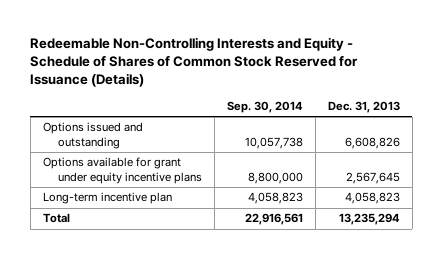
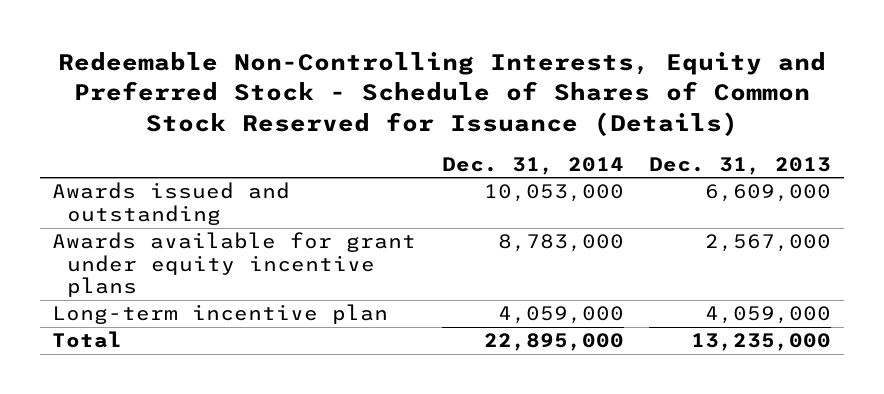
[30,37,359,88] Redeemable Non-Controlling Interests and Equity - Schedule of Shares of Common Stock Reserved for Issuance (Details) -> [57,51,826,136] Redeemable Non-Controlling Interests, Equity and Preferred Stock - Schedule of Shares of Common Stock Reserved for Issuance (Details)
[227,101,304,114] Sep. 30, 2014 -> none
none -> [441,156,624,175] Dec. 31, 2014
[42,122,143,149] Options issued and outstanding -> [52,182,291,225] Awards issued and outstanding
[345,136,401,149] 6,608,826 -> [705,184,832,203] 6,609,000
[42,157,203,184] Options available for grant under equity incentive plans -> [52,232,417,298] Awards available for grant under equity incentive plans
[346,171,401,184] 2,567,645 -> [705,234,832,253] 2,567,000
[345,192,401,205] 4,058,823 -> [705,306,832,325] 4,059,000
[339,213,401,226] 13,235,294 -> [691,333,832,352] 13,235,000

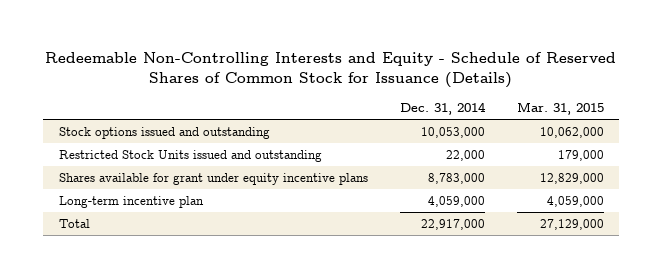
[57,51,826,136] Redeemable Non-Controlling Interests, Equity and Preferred Stock - Schedule of Shares of Common Stock Reserved for Issuance (Details) -> [45,52,617,89] Redeemable Non-Controlling Interests and Equity - Schedule of Reserved Shares of Common Stock for Issuance (Details)
[649,156,832,175] Dec. 31, 2013 -> none
none -> [516,102,604,116] Mar. 31, 2015
[52,182,291,225] Awards issued and outstanding -> [59,126,271,139] Stock options issued and outstanding
none -> [59,149,323,162] Restricted Stock Units issued and outstanding
[52,232,417,298] Awards available for grant under equity incentive plans -> [59,172,369,185] Shares available for grant under equity incentive plans
[483,333,624,352] 22,895,000 -> [420,218,485,230] 22,917,000

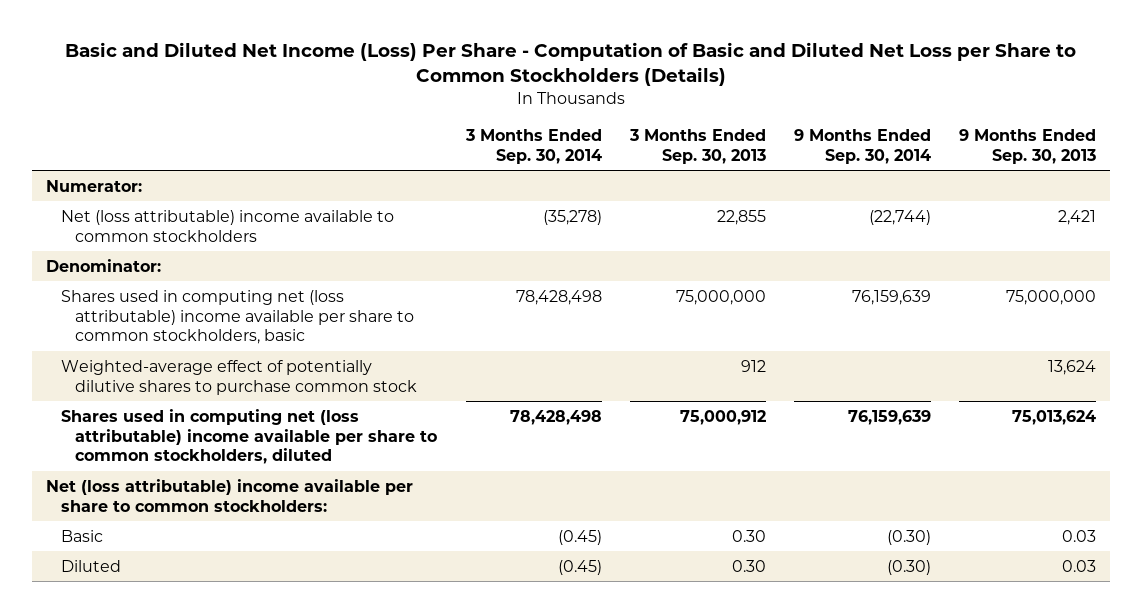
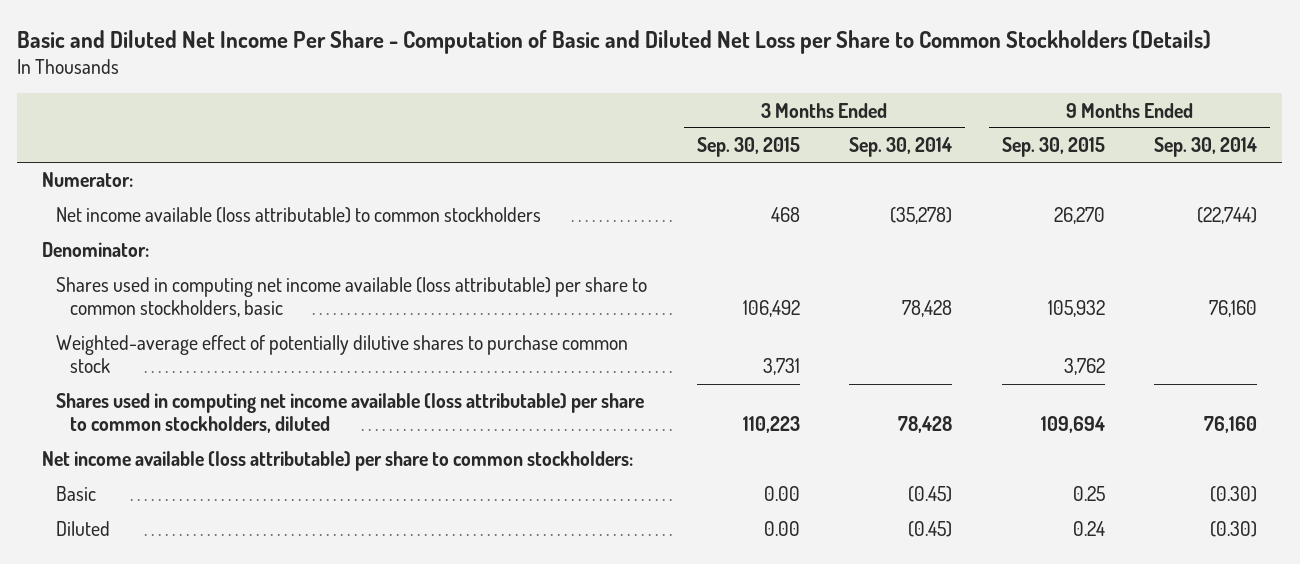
[64,41,1076,87] Basic and Diluted Net Income (Loss) Per Share - Computation of Basic and Diluted Net Loss per Share to Common Stockholders (Details) -> [17,29,1212,54] Basic and Diluted Net Income Per Share - Computation of Basic and Diluted Net Loss per Share to Common Stockholders (Details)
[628,129,766,164] 3 Months Ended Sep. 30, 2013 -> none
[959,129,1097,164] 9 Months Ended Sep. 30, 2013 -> none
none -> [696,137,800,158] Sep. 30, 2015
none -> [1001,137,1105,158] Sep. 30, 2015
[60,209,394,242] Net (loss attributable) income available to common stockholders -> [55,207,541,224] Net income available (loss attributable) to common stockholders
[60,289,415,345] Shares used in computing net (loss attributable) income available per share to common stockholders, basic -> [55,277,647,318] Shares used in computing net income available (loss attributable) per share to common stockholders, basic
[515,289,602,305] 78,428,498 -> [902,300,953,318] 78,428
[851,289,931,305] 76,159,639 -> [1209,300,1258,318] 76,160
[60,408,438,465] Shares used in computing net (loss attributable) income available per share to common stockholders, diluted -> [55,393,644,434] Shares used in computing net income available (loss attributable) per share to common stockholders, diluted
[509,409,602,425] 78,428,498 -> [898,416,953,434] 78,428
[847,409,931,425] 76,159,639 -> [1204,416,1258,434] 76,160
[45,478,413,512] Net (loss attributable) income available per share to common stockholders: -> [42,451,634,472] Net income available (loss attributable) per share to common stockholders:

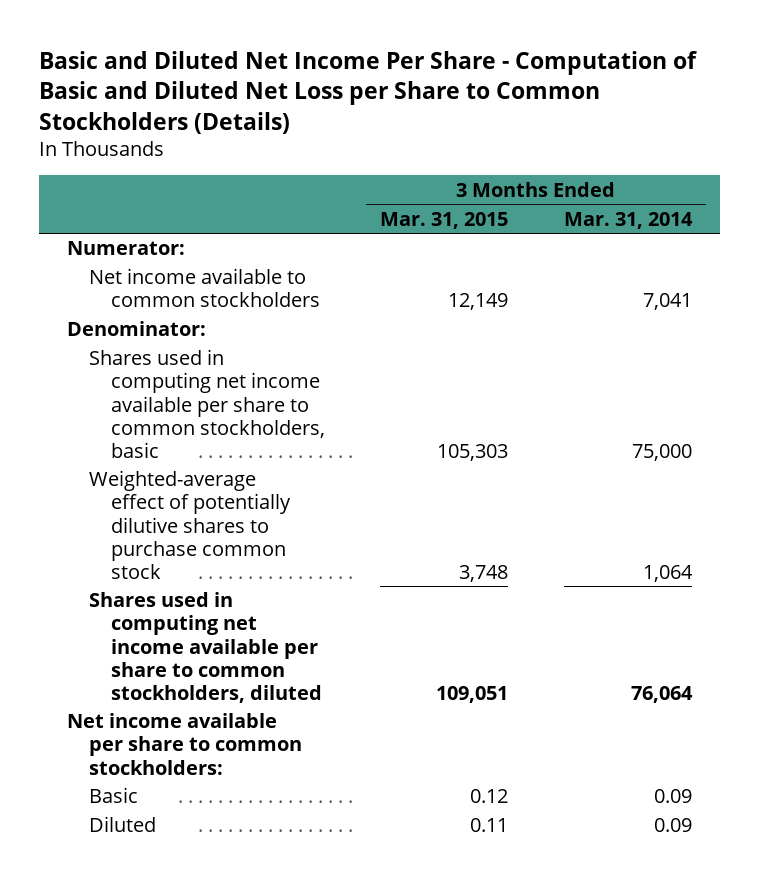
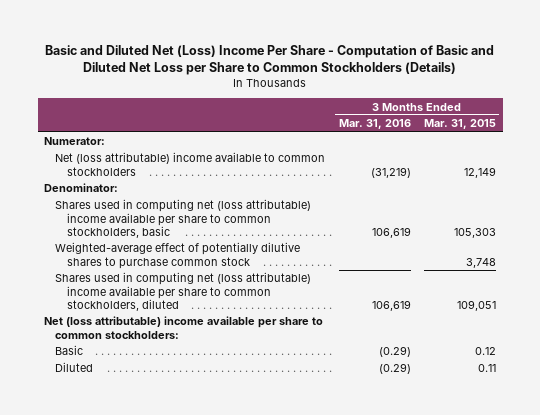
[38,51,697,134] Basic and Diluted Net Income Per Share - Computation of Basic and Diluted Net Loss per Share to Common Stockholders (Details) -> [45,44,495,76] Basic and Diluted Net (Loss) Income Per Share - Computation of Basic and Diluted Net Loss per Share to Common Stockholders (Details)
[564,211,694,229] Mar. 31, 2014 -> none
none -> [338,119,411,130] Mar. 31, 2016
[88,268,320,308] Net income available to common stockholders -> [55,152,326,176] Net (loss attributable) income available to common stockholders
[88,349,325,458] Shares used in computing net income available per share to common stockholders, basic -> [55,199,312,238] Shares used in computing net (loss attributable) income available per share to common stockholders, basic
[88,592,322,703] Shares used in computing net income available per share to common stockholders, diluted -> [55,272,312,311] Shares used in computing net (loss attributable) income available per share to common stockholders, diluted
[66,713,302,775] Net income available per share to common stockholders: -> [44,316,324,339] Net (loss attributable) income available per share to common stockholders:

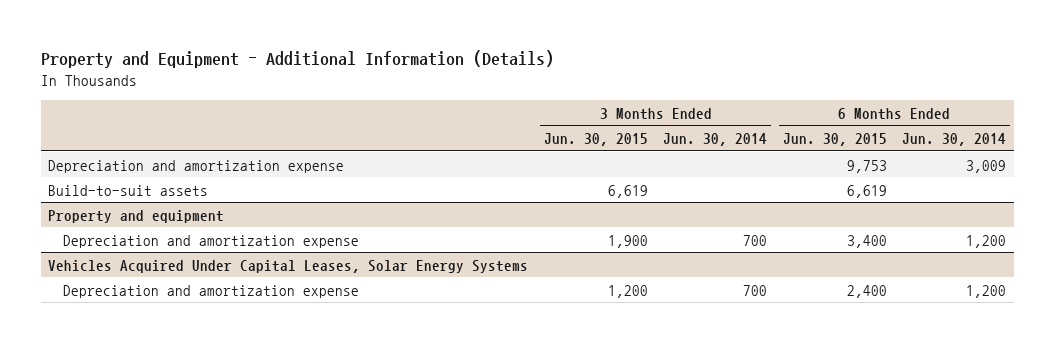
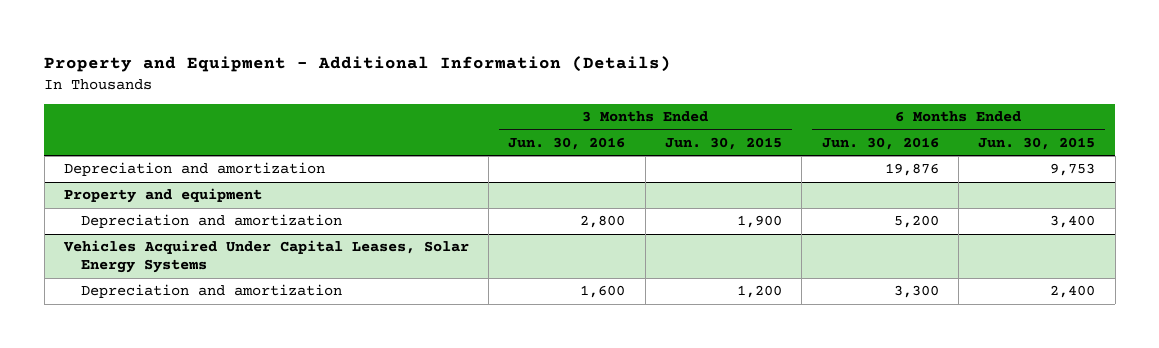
[663,133,768,147] Jun. 30, 2014 -> none
[902,133,1007,147] Jun. 30, 2014 -> none
none -> [508,136,626,150] Jun. 30, 2016
none -> [821,136,939,150] Jun. 30, 2016
[48,184,209,196] Build-to-suit assets -> none
[48,159,345,173] Depreciation and amortization expense -> [63,162,325,177] Depreciation and amortization
[63,234,360,248] Depreciation and amortization expense -> [81,214,343,229] Depreciation and amortization
[63,284,360,298] Depreciation and amortization expense -> [81,284,343,299] Depreciation and amortization

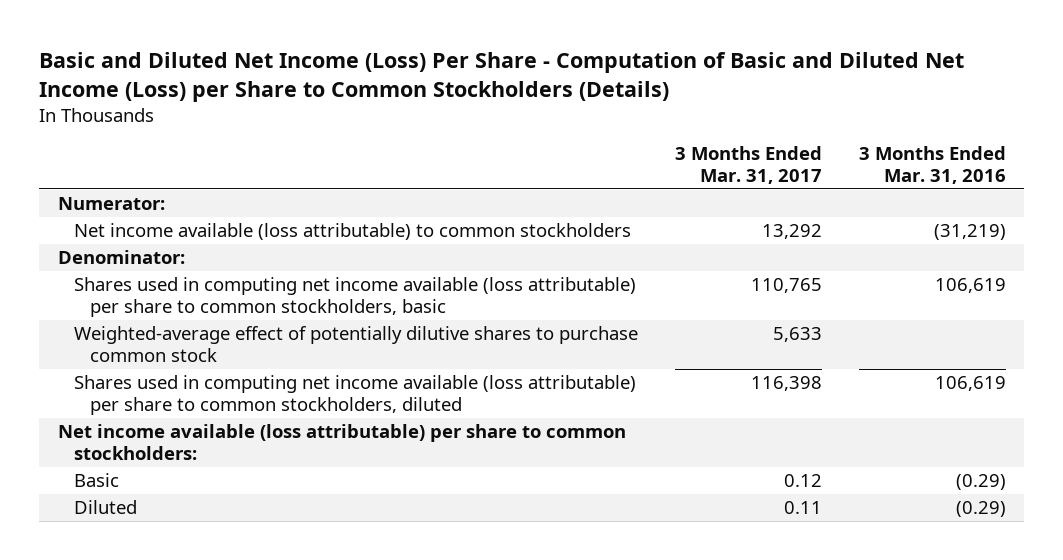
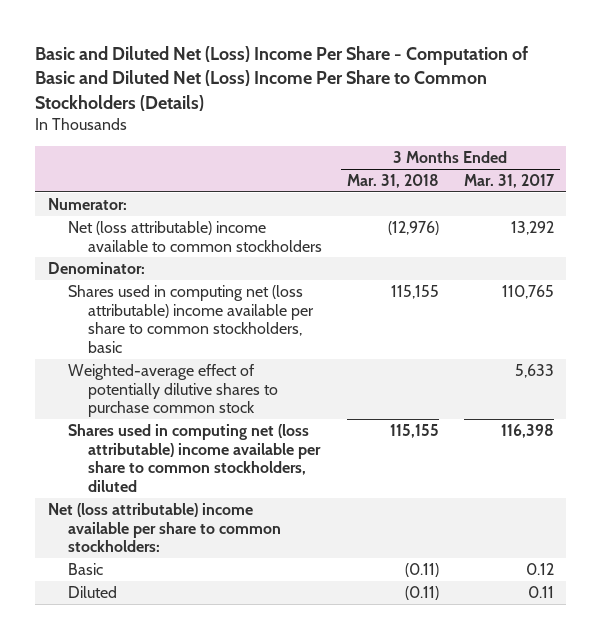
[39,51,965,102] Basic and Diluted Net Income (Loss) Per Share - Computation of Basic and Diluted Net Income (Loss) per Share to Common Stockholders (Details) -> [35,45,529,112] Basic and Diluted Net (Loss) Income Per Share - Computation of Basic and Diluted Net (Loss) Income Per Share to Common Stockholders (Details)
[858,146,1006,185] 3 Months Ended Mar. 31, 2016 -> none
none -> [346,174,439,189] Mar. 31, 2018
[73,223,631,241] Net income available (loss attributable) to common stockholders -> [67,220,322,252] Net (loss attributable) income available to common stockholders
[73,277,636,317] Shares used in computing net income available (loss attributable) per share to common stockholders, basic -> [67,284,314,353] Shares used in computing net (loss attributable) income available per share to common stockholders, basic
[73,375,636,415] Shares used in computing net income available (loss attributable) per share to common stockholders, diluted -> [67,423,321,492] Shares used in computing net (loss attributable) income available per share to common stockholders, diluted
[57,424,626,460] Net income available (loss attributable) per share to common stockholders: -> [47,502,281,553] Net (loss attributable) income available per share to common stockholders:

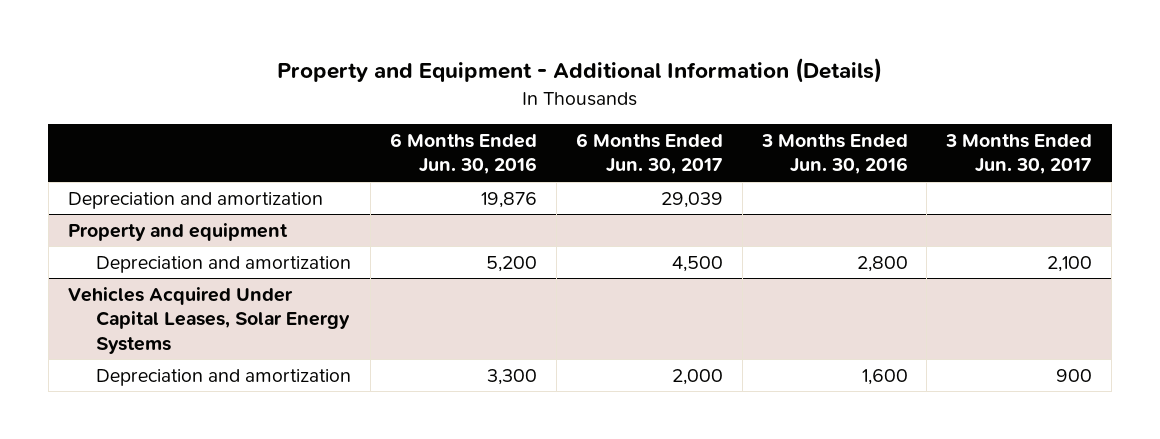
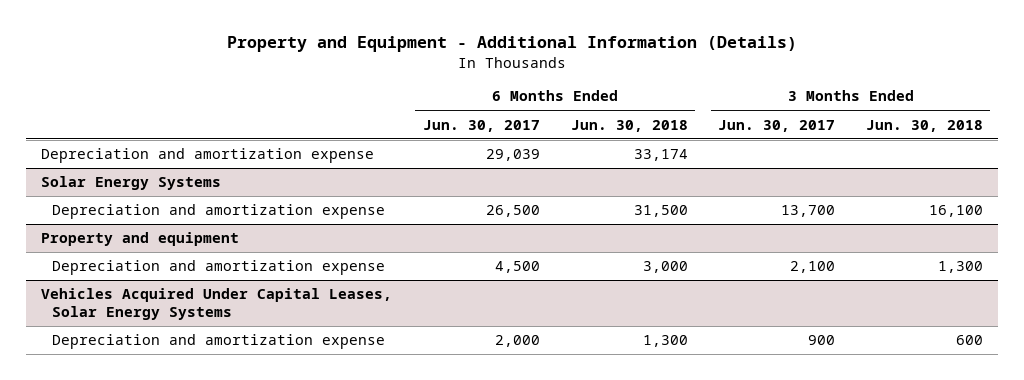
[389,133,537,175] 6 Months Ended Jun. 30, 2016 -> none
[760,134,908,175] 3 Months Ended Jun. 30, 2016 -> none
none -> [570,119,688,132] Jun. 30, 2018
none -> [865,119,983,132] Jun. 30, 2018
[67,191,323,209] Depreciation and amortization -> [41,148,375,164] Depreciation and amortization expense
none -> [41,176,222,191] Solar Energy Systems
none -> [52,204,386,220] Depreciation and amortization expense
[95,255,351,273] Depreciation and amortization -> [52,260,386,276] Depreciation and amortization expense
[95,368,351,386] Depreciation and amortization -> [52,334,386,350] Depreciation and amortization expense

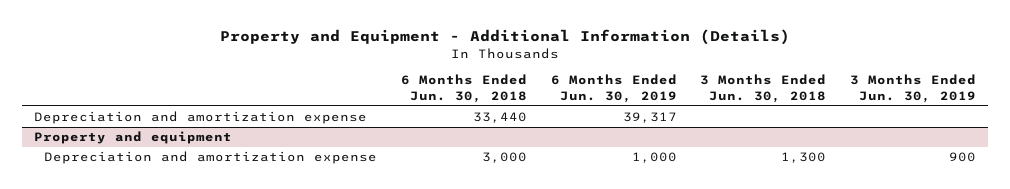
[423,119,541,132] Jun. 30, 2017 -> none
[718,119,836,132] Jun. 30, 2017 -> none
none -> [550,74,677,103] 6 Months Ended Jun. 30, 2019
none -> [850,74,977,103] 3 Months Ended Jun. 30, 2019
[41,176,222,191] Solar Energy Systems -> none
[52,204,386,220] Depreciation and amortization expense -> none
[633,149,688,162] 33,174 -> [472,112,527,124] 33,440
[41,288,393,321] Vehicles Acquired Under Capital Leases, Solar Energy Systems -> none
[52,334,386,350] Depreciation and amortization expense -> none

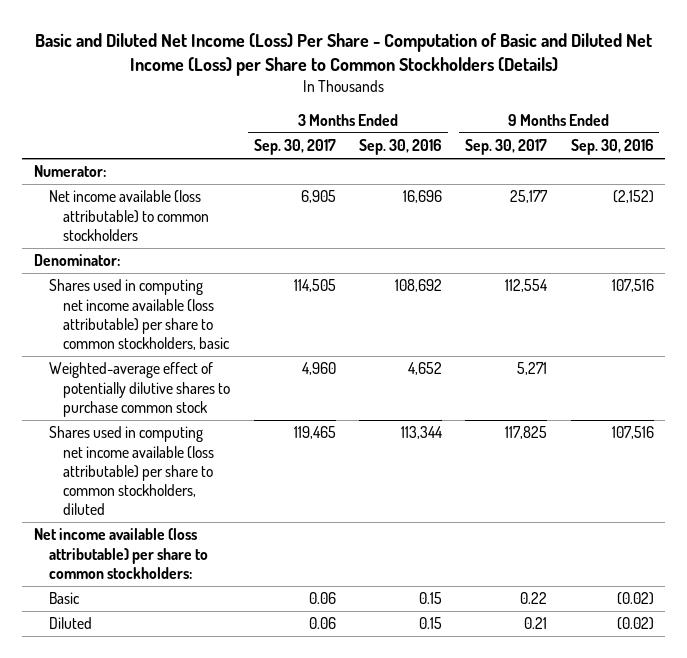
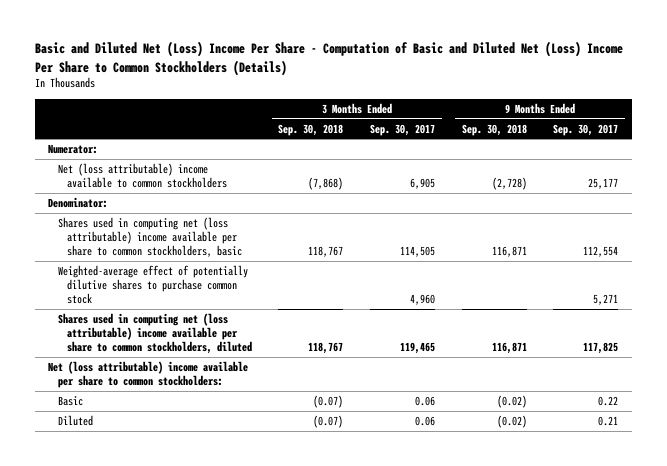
[34,32,652,76] Basic and Diluted Net Income (Loss) Per Share - Computation of Basic and Diluted Net Income (Loss) per Share to Common Stockholders (Details) -> [35,41,624,76] Basic and Diluted Net (Loss) Income Per Share - Computation of Basic and Diluted Net (Loss) Income Per Share to Common Stockholders (Details)
[358,139,442,156] Sep. 30, 2016 -> none
[570,139,654,156] Sep. 30, 2016 -> none
none -> [278,123,344,136] Sep. 30, 2018
none -> [461,123,527,136] Sep. 30, 2018
[48,190,210,241] Net income available (loss attributable) to common stockholders -> [57,162,227,189] Net (loss attributable) income available to common stockholders
[48,279,231,351] Shares used in computing net income available (loss attributable) per share to common stockholders, basic -> [57,216,242,258] Shares used in computing net (loss attributable) income available per share to common stockholders, basic
[48,426,215,516] Shares used in computing net income available (loss attributable) per share to common stockholders, diluted -> [57,312,252,355] Shares used in computing net (loss attributable) income available per share to common stockholders, diluted
[33,528,208,579] Net income available (loss attributable) per share to common stockholders: -> [48,360,249,389] Net (loss attributable) income available per share to common stockholders:

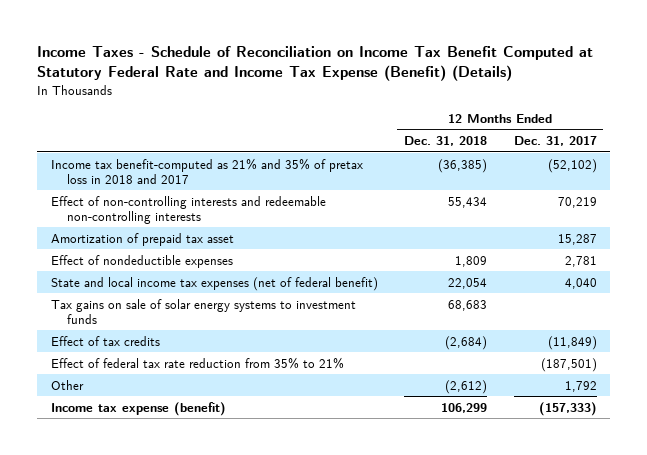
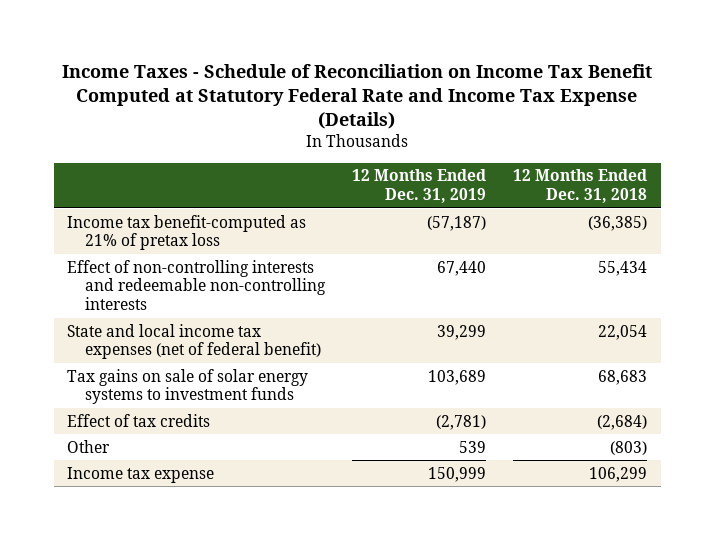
[37,46,594,82] Income Taxes - Schedule of Reconciliation on Income Tax Benefit Computed at Statutory Federal Rate and Income Tax Expense (Benefit) (Details) -> [62,64,653,130] Income Taxes - Schedule of Reconciliation on Income Tax Benefit Computed at Statutory Federal Rate and Income Tax Expense (Details)
[513,136,597,147] Dec. 31, 2017 -> none
none -> [352,169,487,204] 12 Months Ended Dec. 31, 2019
[50,157,363,184] Income tax benefit-computed as 21% and 35% of pretax loss in 2018 and 2017 -> [67,214,307,251] Income tax benefit-computed as 21% of pretax loss
[50,232,234,246] Amortization of prepaid tax asset -> none
[50,254,233,268] Effect of nondeductible expenses -> none
[50,356,344,369] Effect of federal tax rate reduction from 35% to 21% -> none
[445,379,488,394] (2,612) -> [610,440,648,455] (803)
[50,401,226,416] Income tax expense (benefit) -> [67,466,215,483] Income tax expense

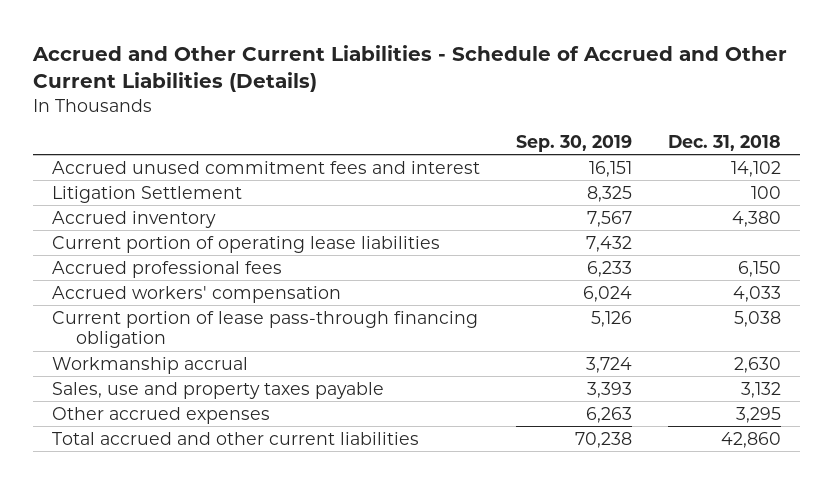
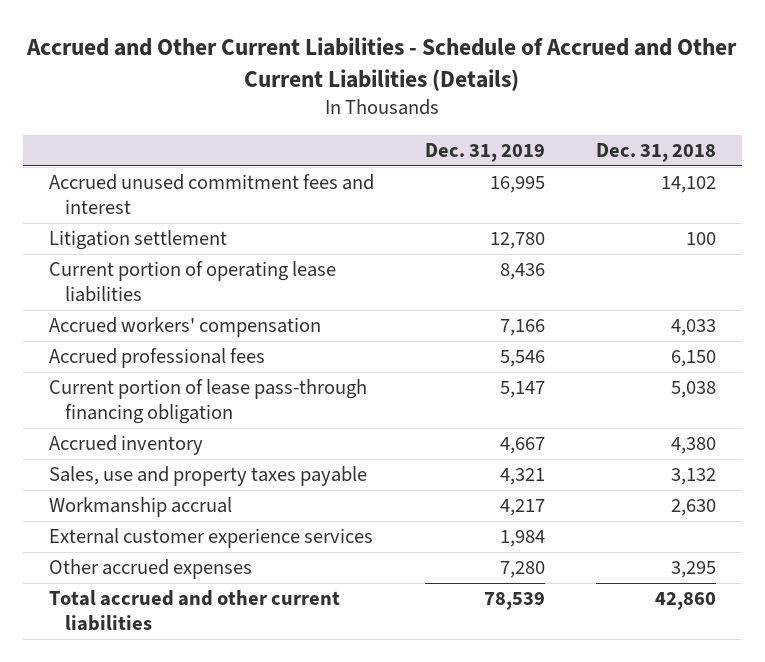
[515,135,632,153] Sep. 30, 2019 -> none
none -> [424,142,545,162] Dec. 31, 2019
[51,185,242,203] Litigation Settlement -> [48,230,227,251] Litigation settlement
[51,260,282,278] Accrued professional fees -> [48,348,265,369] Accrued professional fees
[51,210,216,228] Accrued inventory -> [48,435,203,456] Accrued inventory
[51,356,248,374] Workmanship accrual -> [48,497,232,518] Workmanship accrual
none -> [48,528,373,549] External customer experience services

